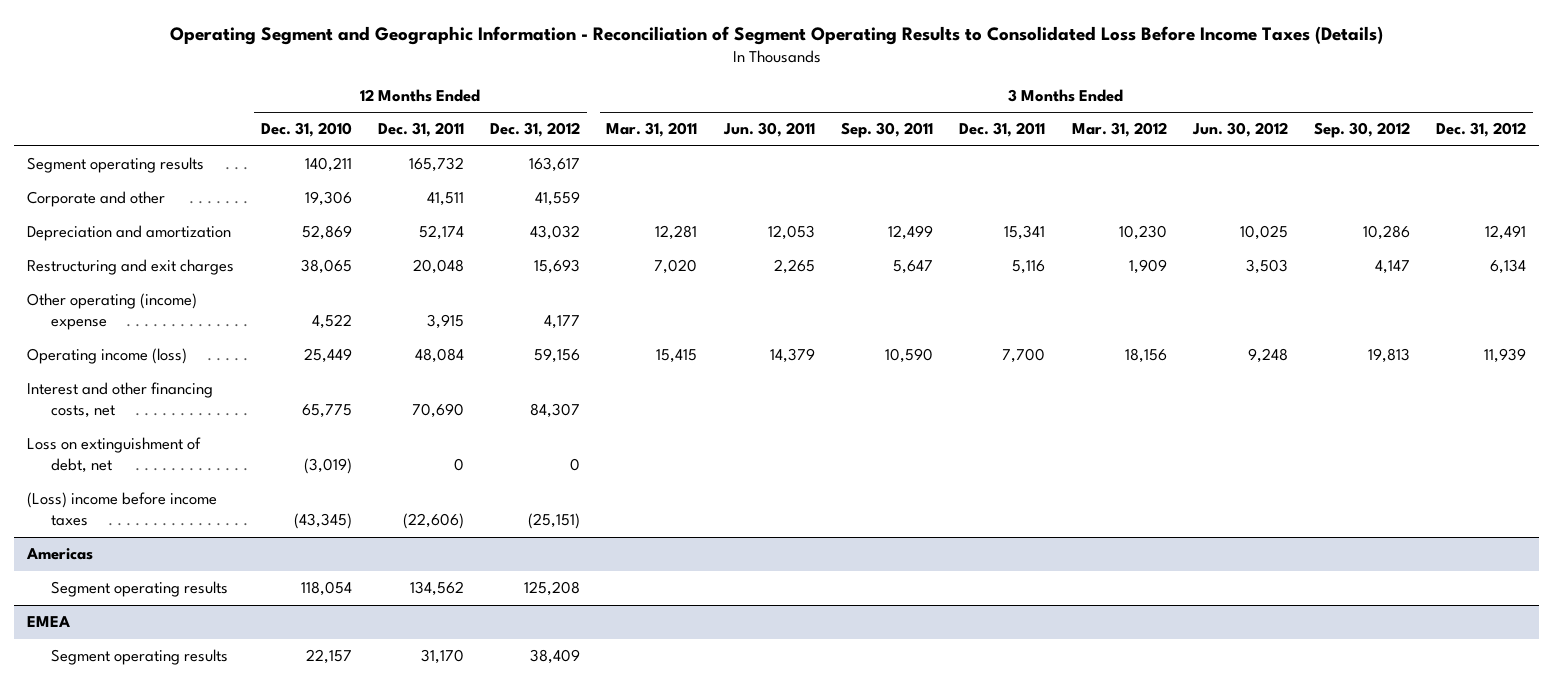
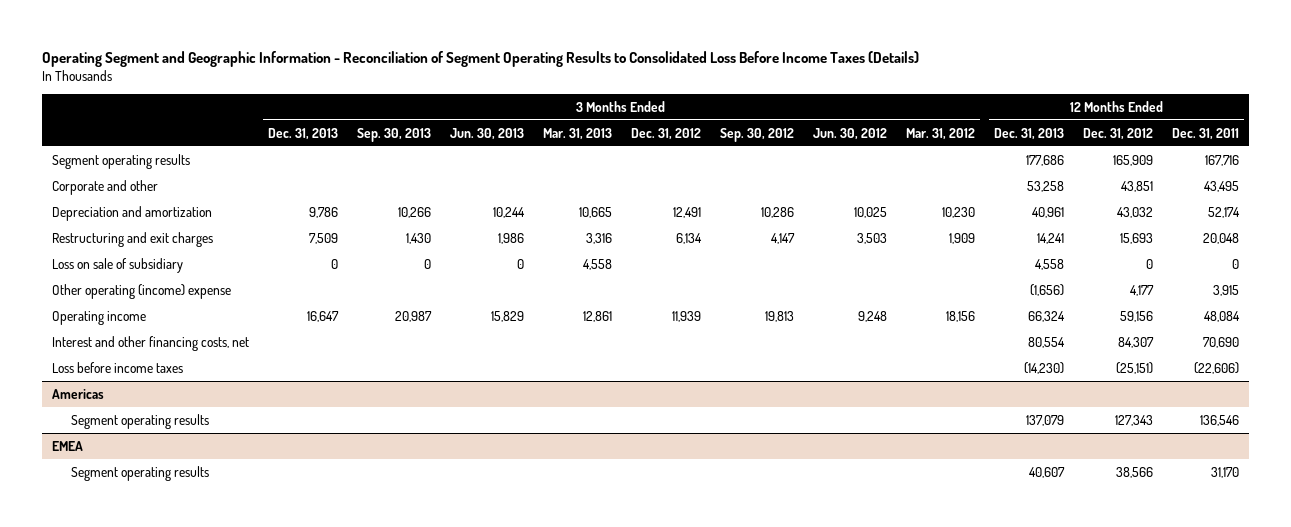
[260,122,352,138] Dec. 31, 2010 -> none
[606,122,698,138] Mar. 31, 2011 -> none
[722,122,815,138] Jun. 30, 2011 -> none
[841,122,934,139] Sep. 30, 2011 -> none
[959,122,1046,138] Dec. 31, 2011 -> none
none -> [267,127,338,140] Dec. 31, 2013
none -> [356,127,431,142] Sep. 30, 2013
none -> [449,127,524,140] Jun. 30, 2013
none -> [542,127,612,140] Mar. 31, 2013
none -> [994,127,1065,140] Dec. 31, 2013
[408,157,464,173] 165,732 -> [1205,154,1240,166] 167,716
[529,157,581,173] 163,617 -> [1113,154,1154,166] 165,909
[426,192,464,207] 41,511 -> [1204,180,1240,192] 43,495
[535,191,581,207] 41,559 -> [1121,180,1154,192] 43,851
none -> [51,257,183,273] Loss on sale of subsidiary
[27,348,188,365] Operating income (loss) -> [51,310,146,325] Operating income
[27,437,202,474] Loss on extinguishment of debt, net -> none
[27,492,218,527] (Loss) income before income taxes -> [51,361,183,373] Loss before income taxes
[409,581,464,597] 134,562 -> [1200,414,1240,426] 136,546
[524,581,581,597] 125,208 -> [1115,414,1154,426] 127,343
[530,649,581,665] 38,409 -> [1116,466,1154,478] 38,566

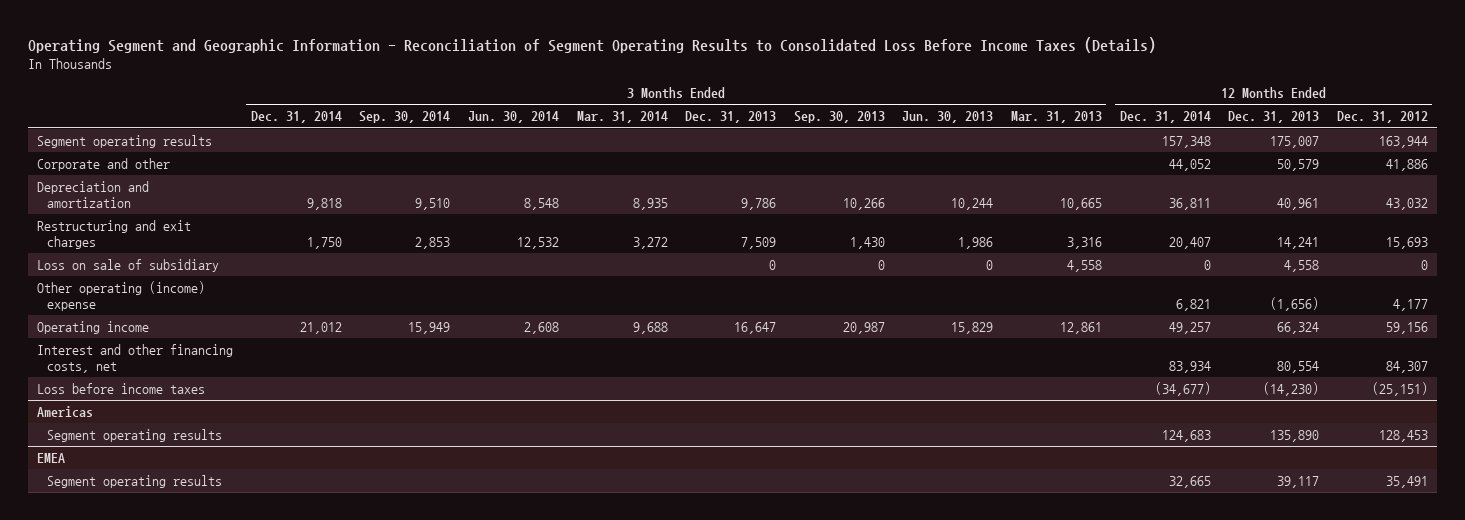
[630,127,701,140] Dec. 31, 2012 -> none
[720,127,795,142] Sep. 30, 2012 -> none
[813,127,888,140] Jun. 30, 2012 -> none
[906,127,976,140] Mar. 31, 2012 -> none
[1172,127,1240,140] Dec. 31, 2011 -> none
none -> [250,111,342,124] Dec. 31, 2014
none -> [359,111,451,124] Sep. 30, 2014
none -> [467,111,559,124] Jun. 30, 2014
none -> [576,111,668,124] Mar. 31, 2014
none -> [1119,111,1211,124] Dec. 31, 2014
[1026,154,1065,166] 177,686 -> [1270,135,1320,148] 175,007
[1113,154,1154,166] 165,909 -> [1378,135,1428,148] 163,944
[1027,180,1065,192] 53,258 -> [1277,158,1320,171] 50,579
[1121,180,1154,192] 43,851 -> [1385,158,1428,171] 41,886
[1026,414,1065,426] 137,079 -> [1270,429,1320,442] 135,890
[1115,414,1154,426] 127,343 -> [1378,429,1428,442] 128,453
[1029,466,1066,478] 40,607 -> [1277,475,1320,488] 39,117
[1116,466,1154,478] 38,566 -> [1385,475,1428,488] 35,491

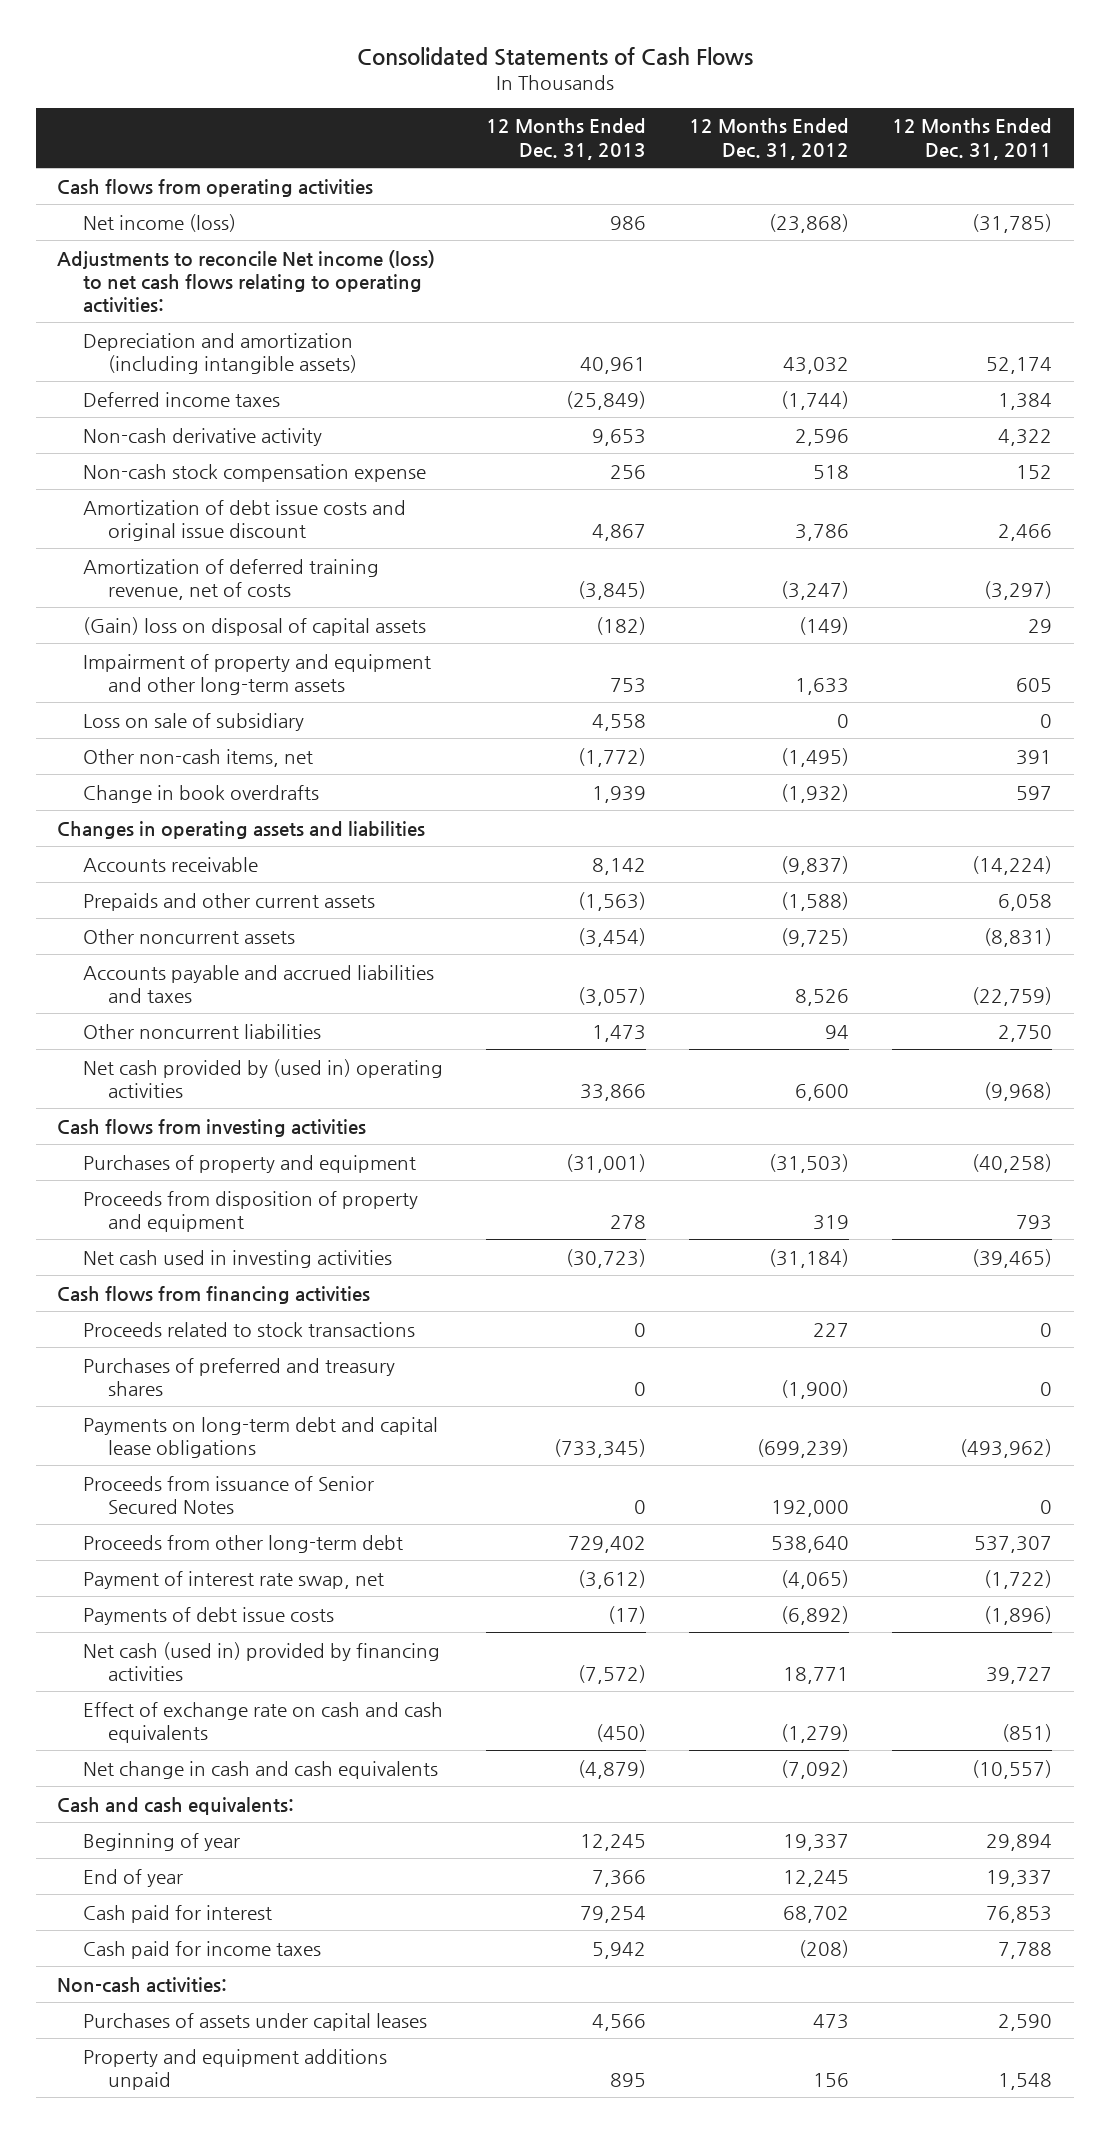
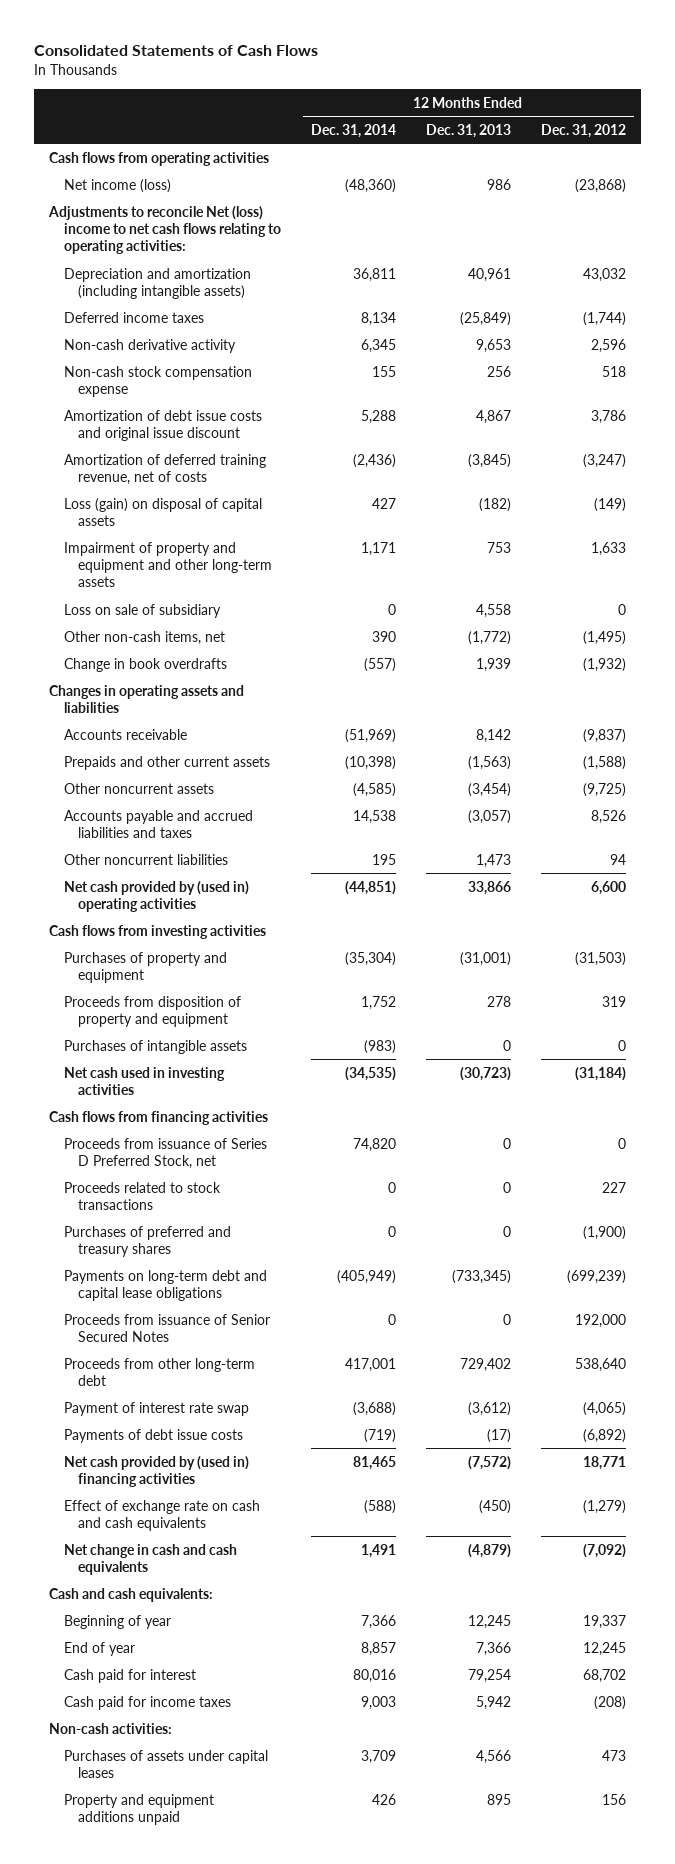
[892,118,1053,160] 12 Months Ended Dec. 31, 2011 -> none
none -> [310,123,396,138] Dec. 31, 2014
[57,249,436,313] Adjustments to reconcile Net income (loss) to net cash flows relating to operating activities: -> [48,205,281,255] Adjustments to reconcile Net (loss) income to net cash flows relating to operating activities:
[82,616,426,636] (Gain) loss on disposal of capital assets -> [63,497,262,526] Loss (gain) on disposal of capital assets
none -> [63,1039,247,1054] Purchases of intangible assets
none -> [63,1137,267,1169] Proceeds from issuance of Series D Preferred Stock, net
[82,1570,384,1589] Payment of interest rate swap, net -> [63,1401,249,1416] Payment of interest rate swap
[82,1641,440,1681] Net cash (used in) provided by financing activities -> [63,1455,249,1487] Net cash provided by (used in) financing activities

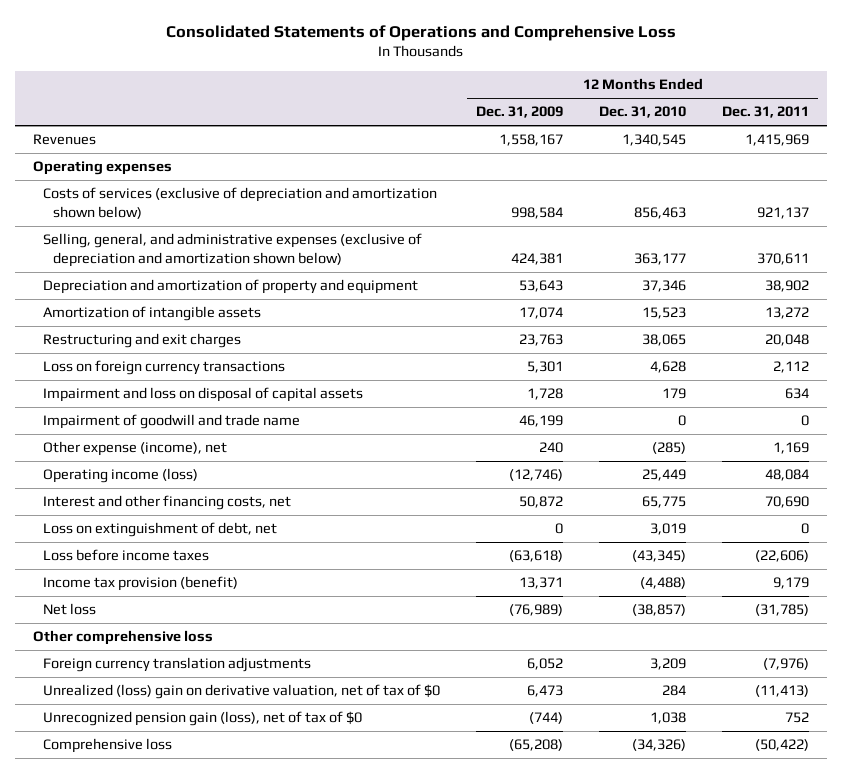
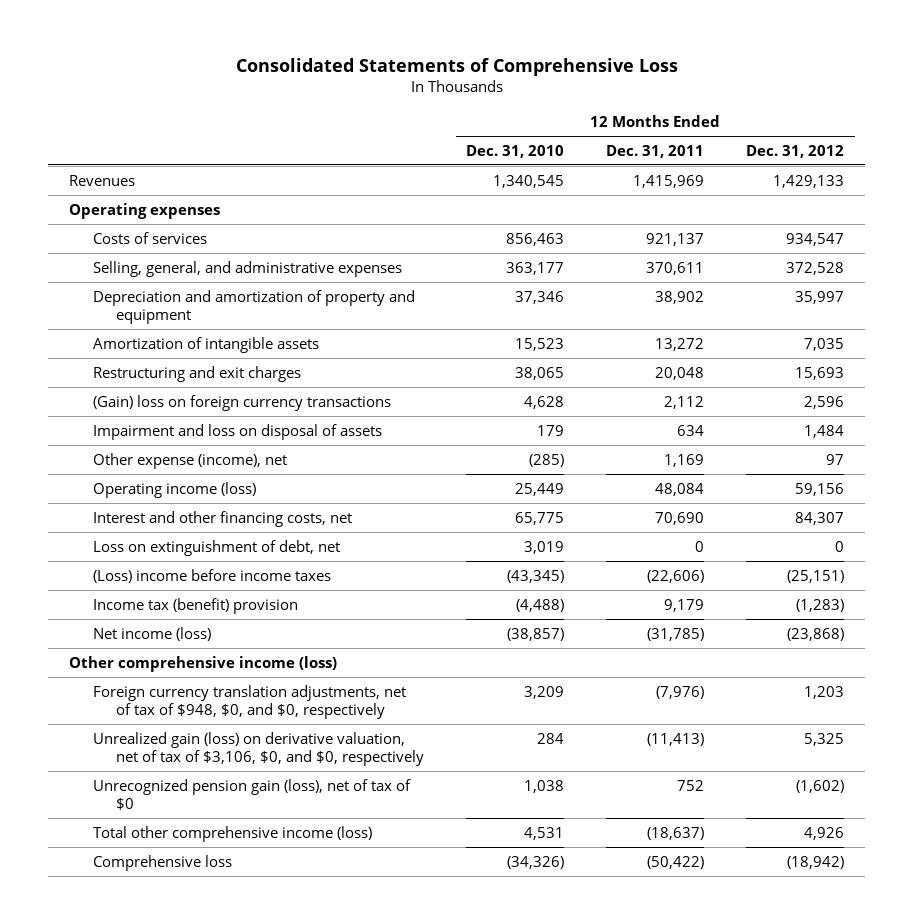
[165,25,676,42] Consolidated Statements of Operations and Comprehensive Loss -> [235,57,678,76] Consolidated Statements of Comprehensive Loss
[476,106,564,119] Dec. 31, 2009 -> none
none -> [746,144,845,158] Dec. 31, 2012
[43,187,438,219] Costs of services (exclusive of depreciation and amortization shown below) -> [92,231,207,244] Costs of services
[43,233,423,267] Selling, general, and administrative expenses (exclusive of depreciation and amortization shown below) -> [92,260,402,277] Selling, general, and administrative expenses
[43,414,301,430] Impairment of goodwill and trade name -> none
[43,360,286,376] Loss on foreign currency transactions -> [92,394,391,411] (Gain) loss on foreign currency transactions
[43,387,364,403] Impairment and loss on disposal of capital assets -> [92,423,382,440] Impairment and loss on disposal of assets
[43,549,210,562] Loss before income taxes -> [92,568,331,583] (Loss) income before income taxes
[43,576,239,592] Income tax provision (benefit) -> [92,597,298,614] Income tax (benefit) provision
[43,603,97,616] Net loss -> [92,626,211,641] Net income (loss)
[32,630,213,646] Other comprehensive loss -> [69,655,338,672] Other comprehensive income (loss)
[43,657,312,673] Foreign currency translation adjustments -> [92,684,406,719] Foreign currency translation adjustments, net of tax of $948, $0, and $0, respectively
[43,684,441,700] Unrealized (loss) gain on derivative valuation, net of tax of $0 -> [92,731,425,766] Unrealized gain (loss) on derivative valuation, net of tax of $3,106, $0, and $0, respectively
none -> [92,825,372,842] Total other comprehensive income (loss)

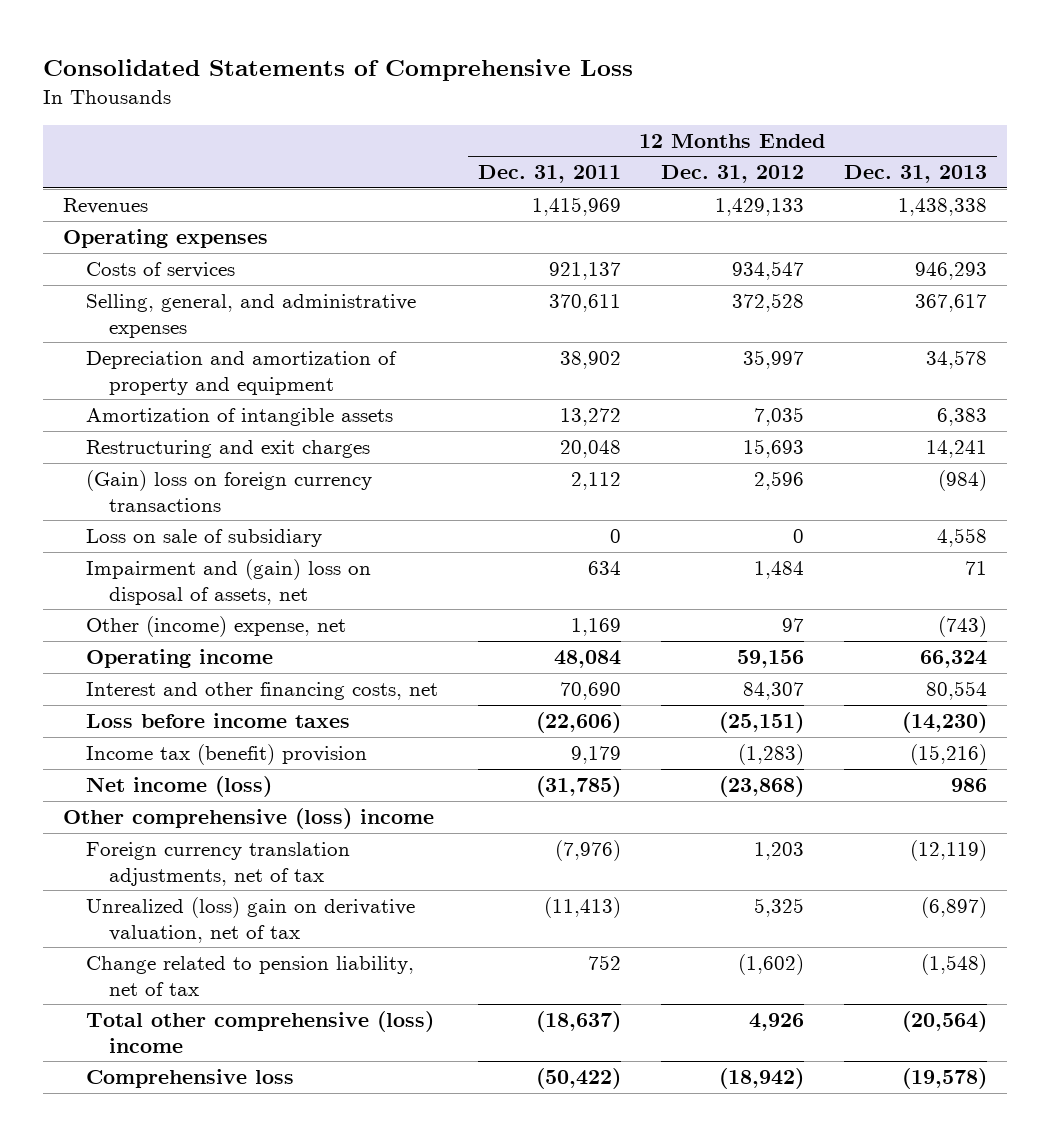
[466,144,565,158] Dec. 31, 2010 -> none
none -> [843,165,987,184] Dec. 31, 2013
none -> [85,529,322,548] Loss on sale of subsidiary
[92,423,382,440] Impairment and loss on disposal of assets -> [85,559,371,605] Impairment and (gain) loss on disposal of assets, net
[92,452,287,469] Other expense (income), net -> [85,616,346,638] Other (income) expense, net
[92,481,256,498] Operating income (loss) -> [85,649,273,669] Operating income
[92,539,340,556] Loss on extinguishment of debt, net -> none
[92,568,331,583] (Loss) income before income taxes -> [85,713,350,729] Loss before income taxes
[69,655,338,672] Other comprehensive income (loss) -> [63,808,435,830] Other comprehensive (loss) income
[92,684,406,719] Foreign currency translation adjustments, net of tax of $948, $0, and $0, respectively -> [85,842,350,886] Foreign currency translation adjustments, net of tax
[92,731,425,766] Unrealized gain (loss) on derivative valuation, net of tax of $3,106, $0, and $0, respectively -> [85,897,415,943] Unrealized (loss) gain on derivative valuation, net of tax
[92,778,411,810] Unrecognized pension gain (loss), net of tax of $0 -> [85,956,414,996] Change related to pension liability, net of tax
[92,825,372,842] Total other comprehensive income (loss) -> [85,1011,434,1053] Total other comprehensive (loss) income

